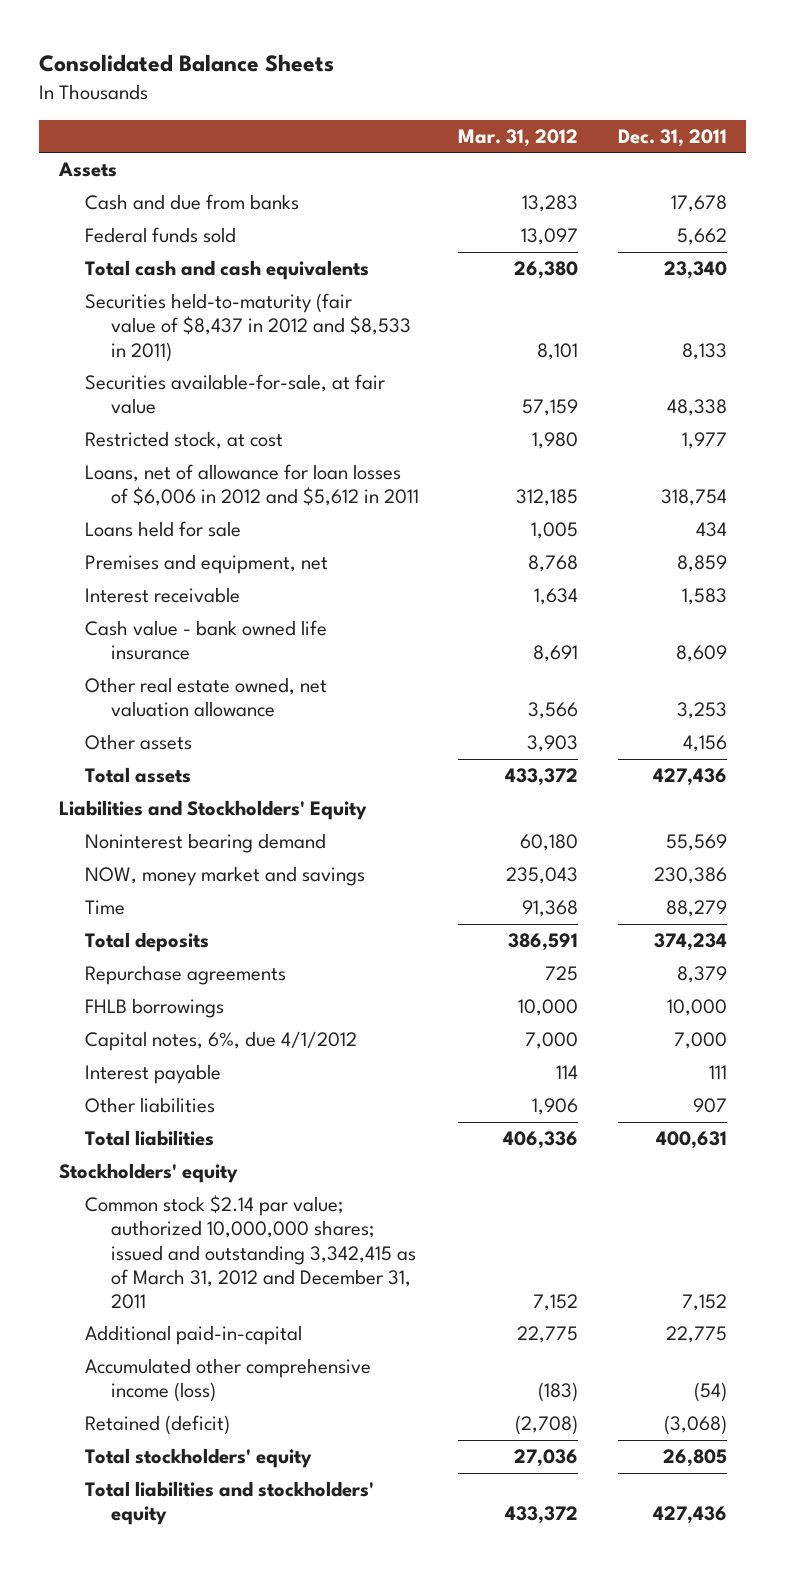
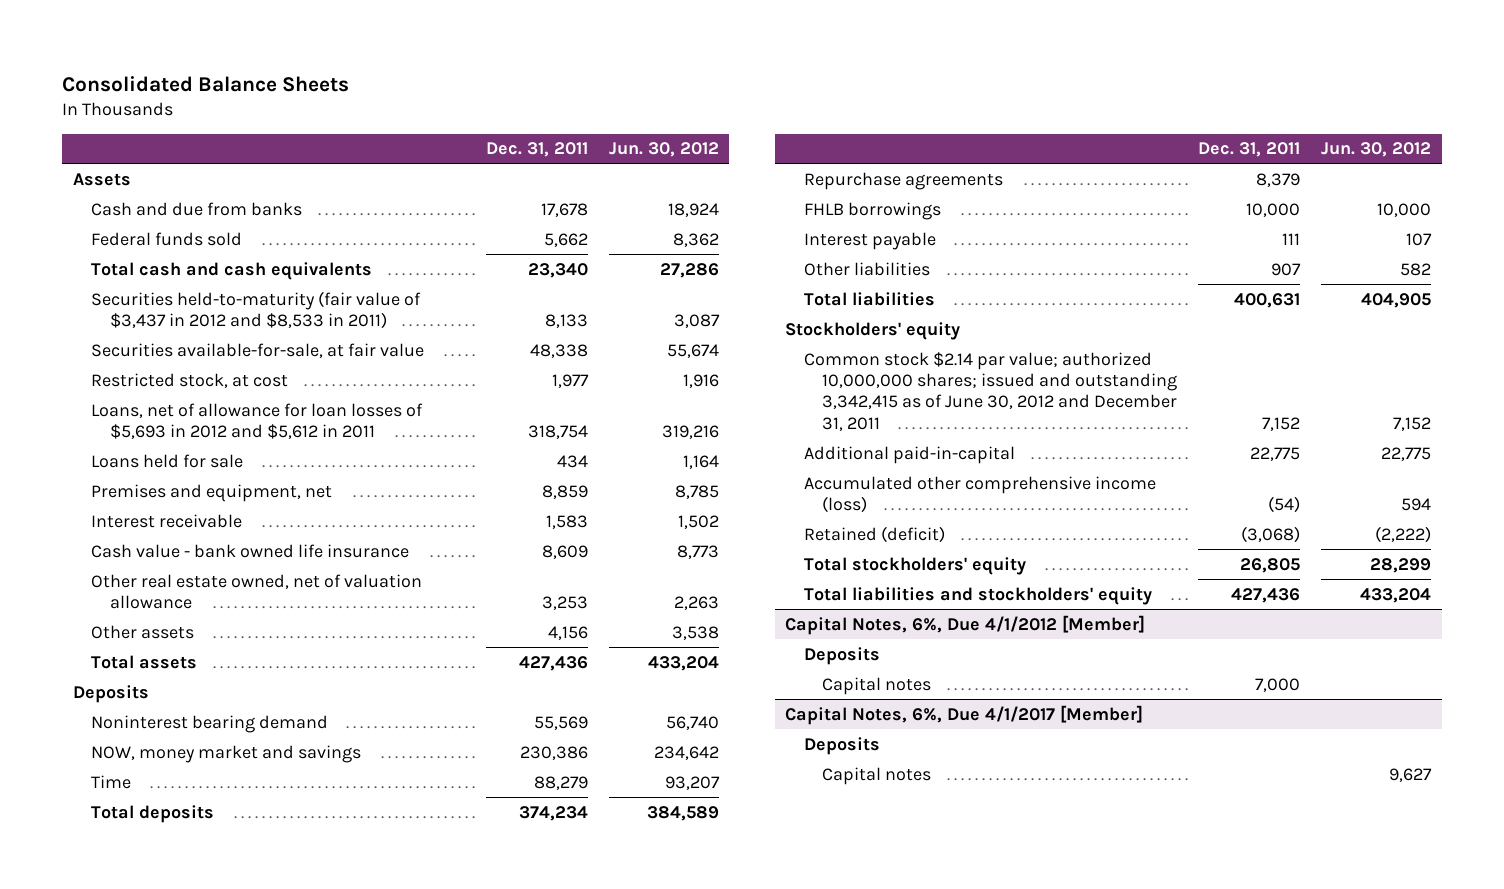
[458,128,579,147] Mar. 31, 2012 -> none
none -> [608,142,719,158] Jun. 30, 2012
[84,293,412,362] Securities held-to-maturity (fair value of $8,437 in 2012 and $8,533 in 2011) -> [91,290,422,329] Securities held-to-maturity (fair value of $3,437 in 2012 and $8,533 in 2011)
[84,464,420,507] Loans, net of allowance for loan losses of $6,006 in 2012 and $5,612 in 2011 -> [91,402,424,439] Loans, net of allowance for loan losses of $5,693 in 2012 and $5,612 in 2011
[84,677,327,718] Other real estate owned, net valuation allowance -> [91,573,423,609] Other real estate owned, net of valuation allowance
[58,800,367,821] Liabilities and Stockholders' Equity -> none
none -> [72,684,149,703] Deposits
[84,1031,357,1052] Capital notes, 6%, due 4/1/2012 -> none
[84,1195,417,1309] Common stock $2.14 par value; authorized 10,000,000 shares; issued and outstanding 3,342,415 as of March 31, 2012 and December 31, 2011 -> [803,351,1178,431] Common stock $2.14 par value; authorized 10,000,000 shares; issued and outstanding 3,342,415 as of June 30, 2012 and December 31, 2011
none -> [785,614,1146,635] Capital Notes, 6%, Due 4/1/2012 [Member]
none -> [803,646,880,665] Deposits
none -> [822,676,932,695] Capital notes
none -> [785,704,1144,725] Capital Notes, 6%, Due 4/1/2017 [Member]
none -> [803,736,880,755] Deposits
none -> [822,766,932,785] Capital notes

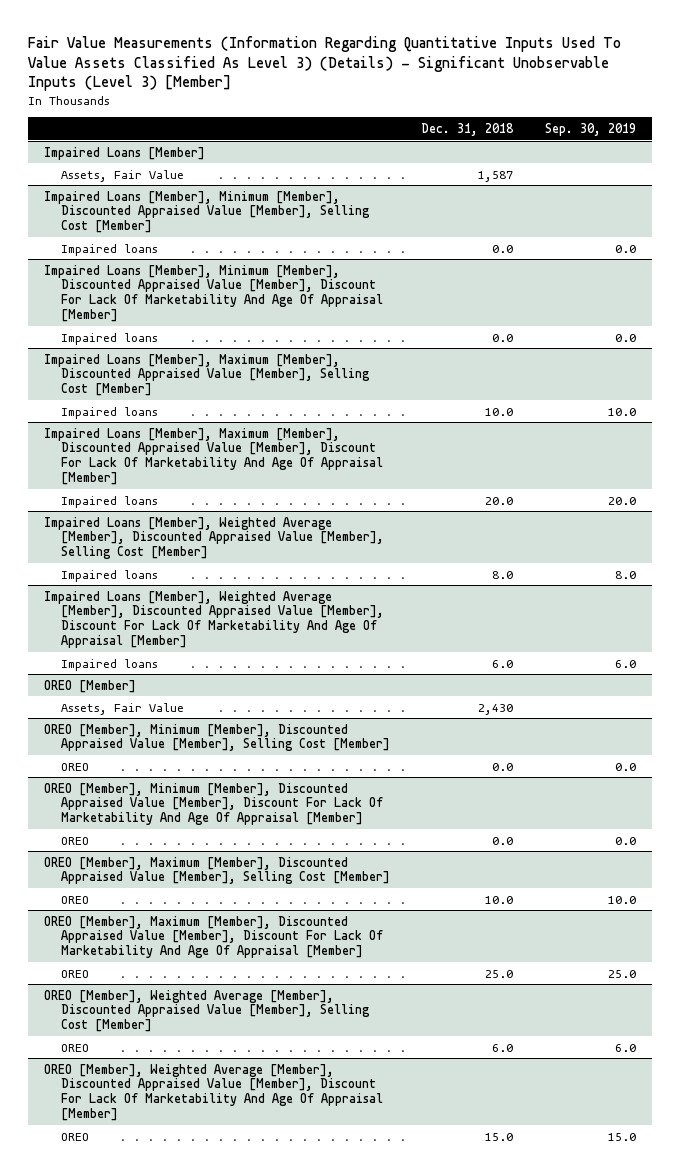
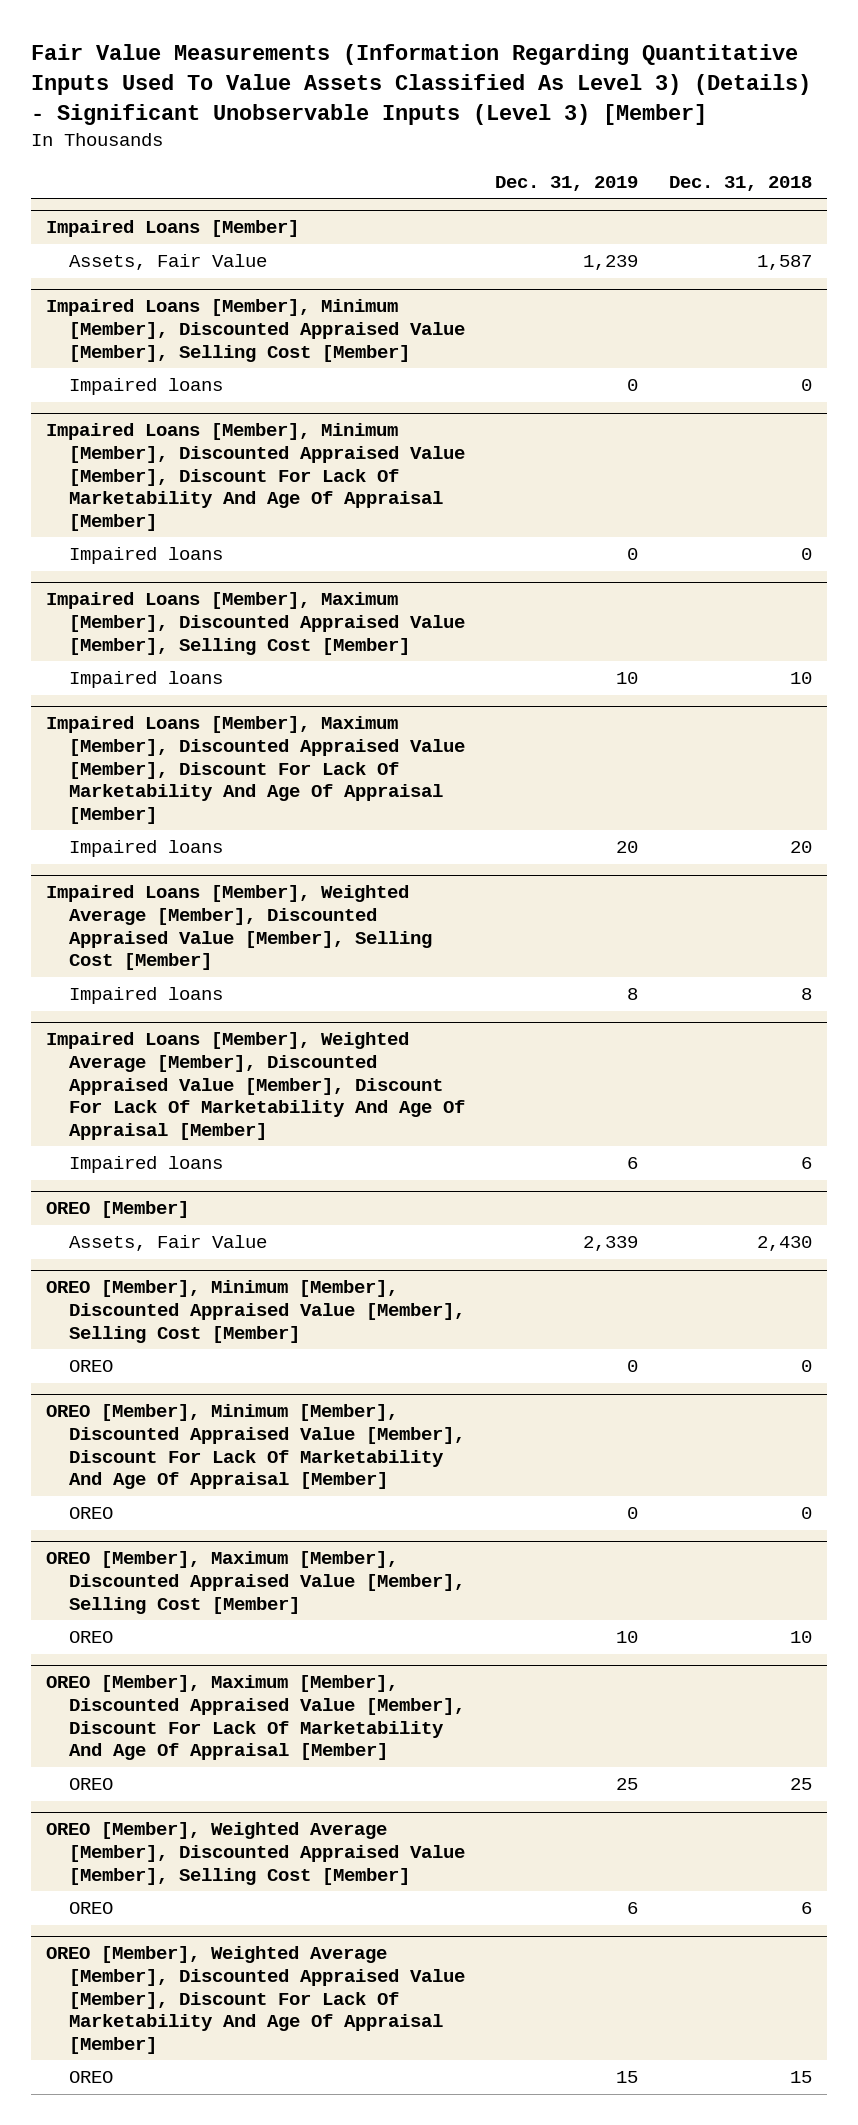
[544,122,636,136] Sep. 30, 2019 -> none
none -> [495,175,639,191] Dec. 31, 2019
[492,244,514,253] 0.0 -> [800,379,812,392] 0
[492,333,514,342] 0.0 -> [800,548,812,561] 0
[485,407,514,416] 10.0 -> [789,672,812,685] 10
[485,496,514,505] 20.0 -> [789,841,812,854] 20
[492,570,514,579] 8.0 -> [800,988,812,1001] 8
[492,659,514,668] 6.0 -> [800,1157,812,1170] 6
[492,762,514,771] 0.0 -> [800,1360,812,1373] 0
[492,836,514,845] 0.0 -> [800,1507,812,1520] 0
[485,895,514,904] 10.0 -> [789,1631,812,1644] 10
[485,969,514,978] 25.0 -> [789,1778,812,1791] 25
[492,1043,514,1052] 6.0 -> [800,1902,812,1915] 6
[485,1132,514,1141] 15.0 -> [789,2071,812,2084] 15

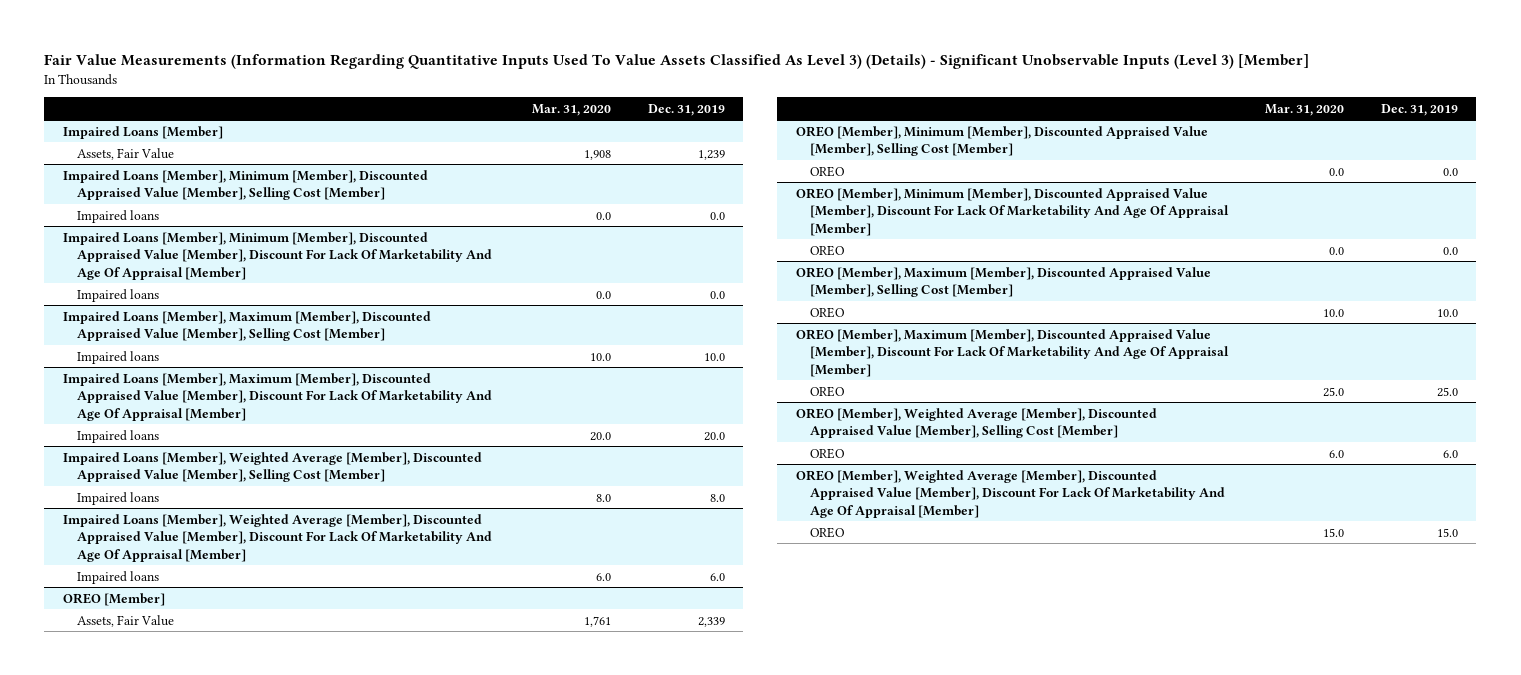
[668,175,812,191] Dec. 31, 2018 -> none
none -> [532,103,612,116] Mar. 31, 2020
[627,379,639,392] 0 -> [709,211,725,220] 0.0
[627,548,639,561] 0 -> [709,290,725,299] 0.0
[616,672,639,685] 10 -> [703,352,725,361] 10.0
[616,841,639,854] 20 -> [703,431,725,441] 20.0
[627,988,639,1001] 8 -> [709,493,725,502] 8.0
[627,1157,639,1170] 6 -> [709,572,725,581] 6.0
[627,1360,639,1373] 0 -> [1442,167,1458,176] 0.0
[627,1507,639,1520] 0 -> [1442,246,1458,255] 0.0
[616,1631,639,1644] 10 -> [1436,308,1458,317] 10.0
[616,1778,639,1791] 25 -> [1436,386,1458,397] 25.0
[627,1902,639,1915] 6 -> [1442,449,1458,458] 6.0
[616,2071,639,2084] 15 -> [1436,527,1458,537] 15.0

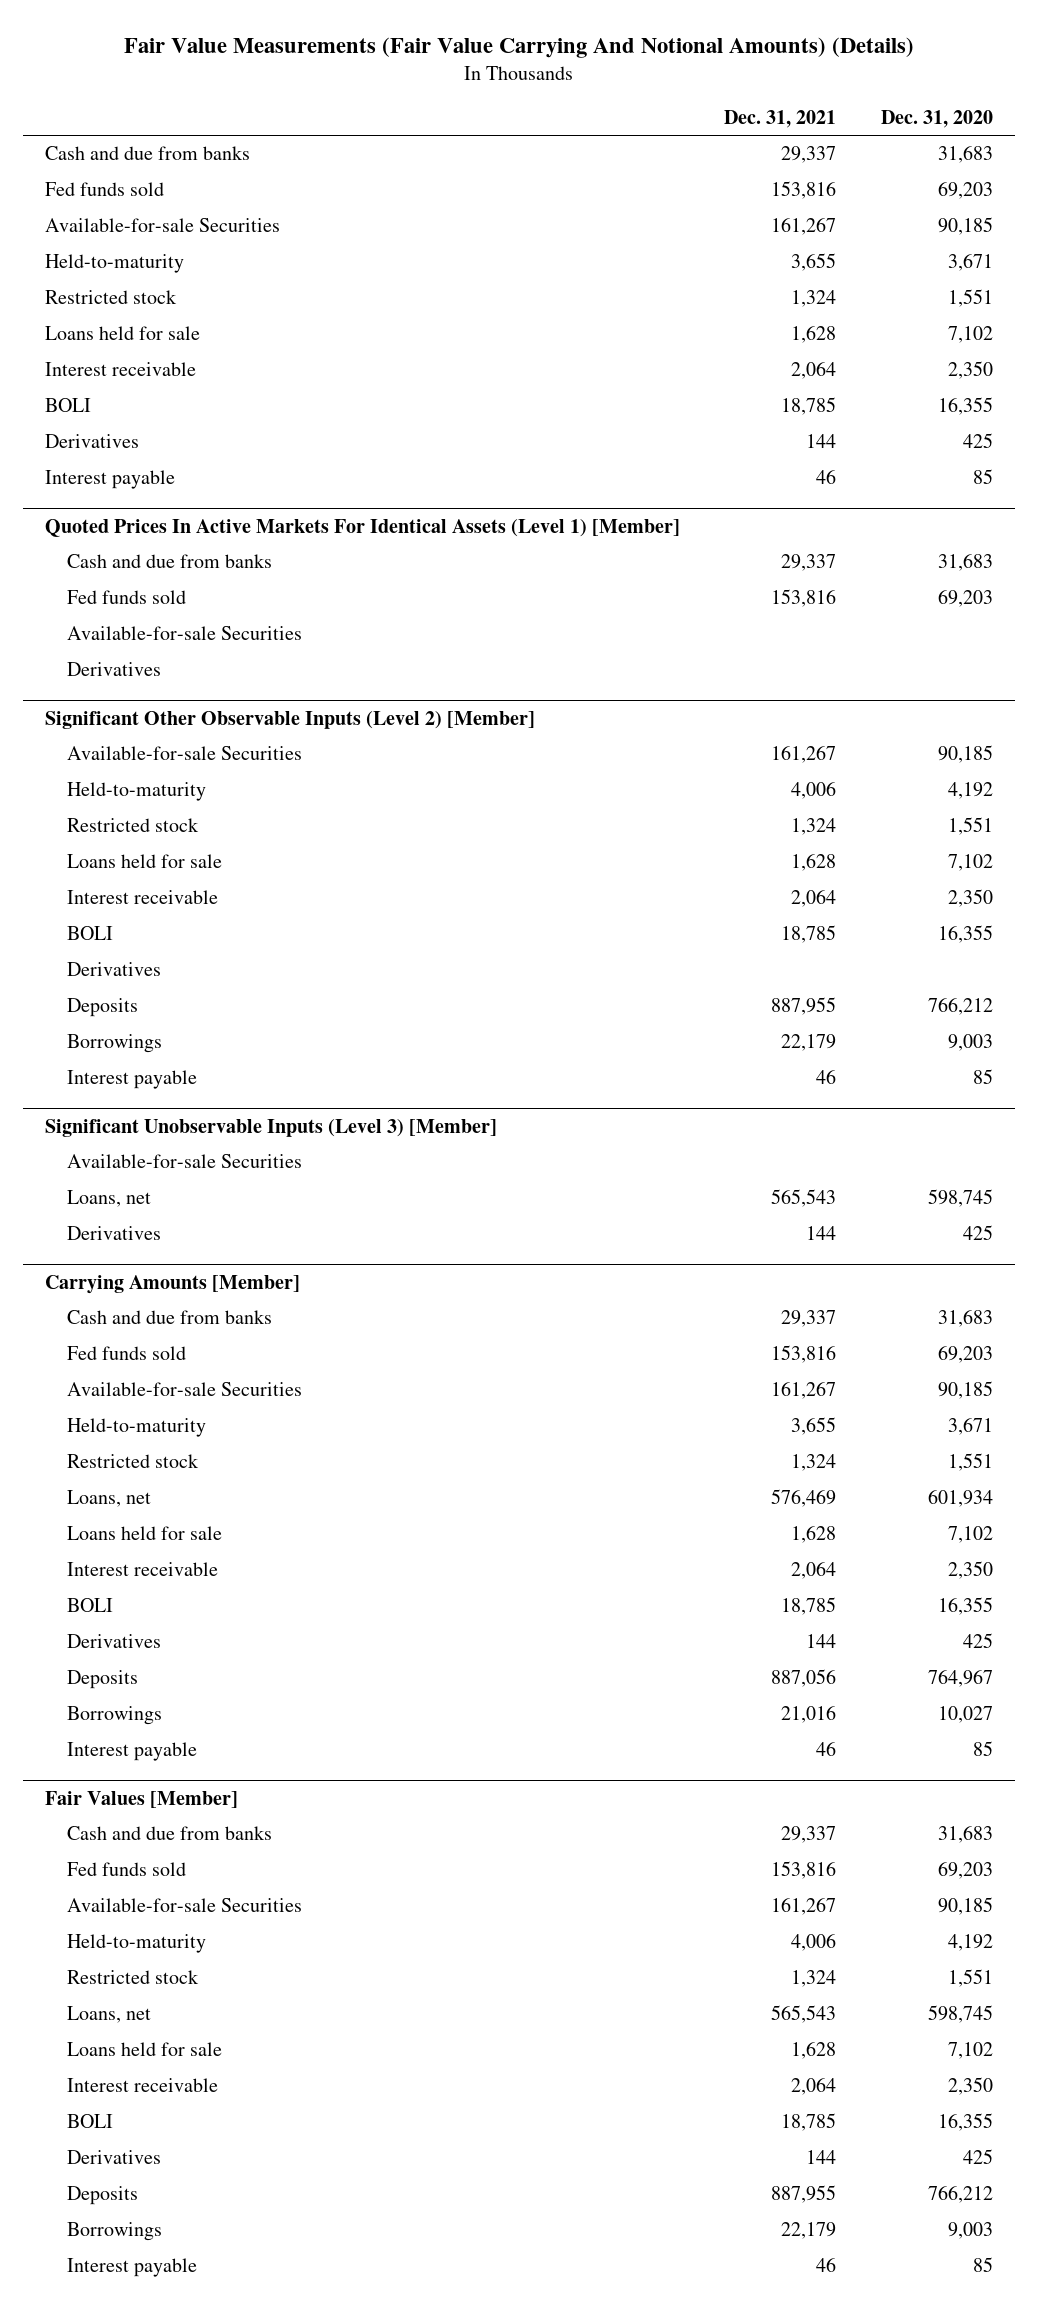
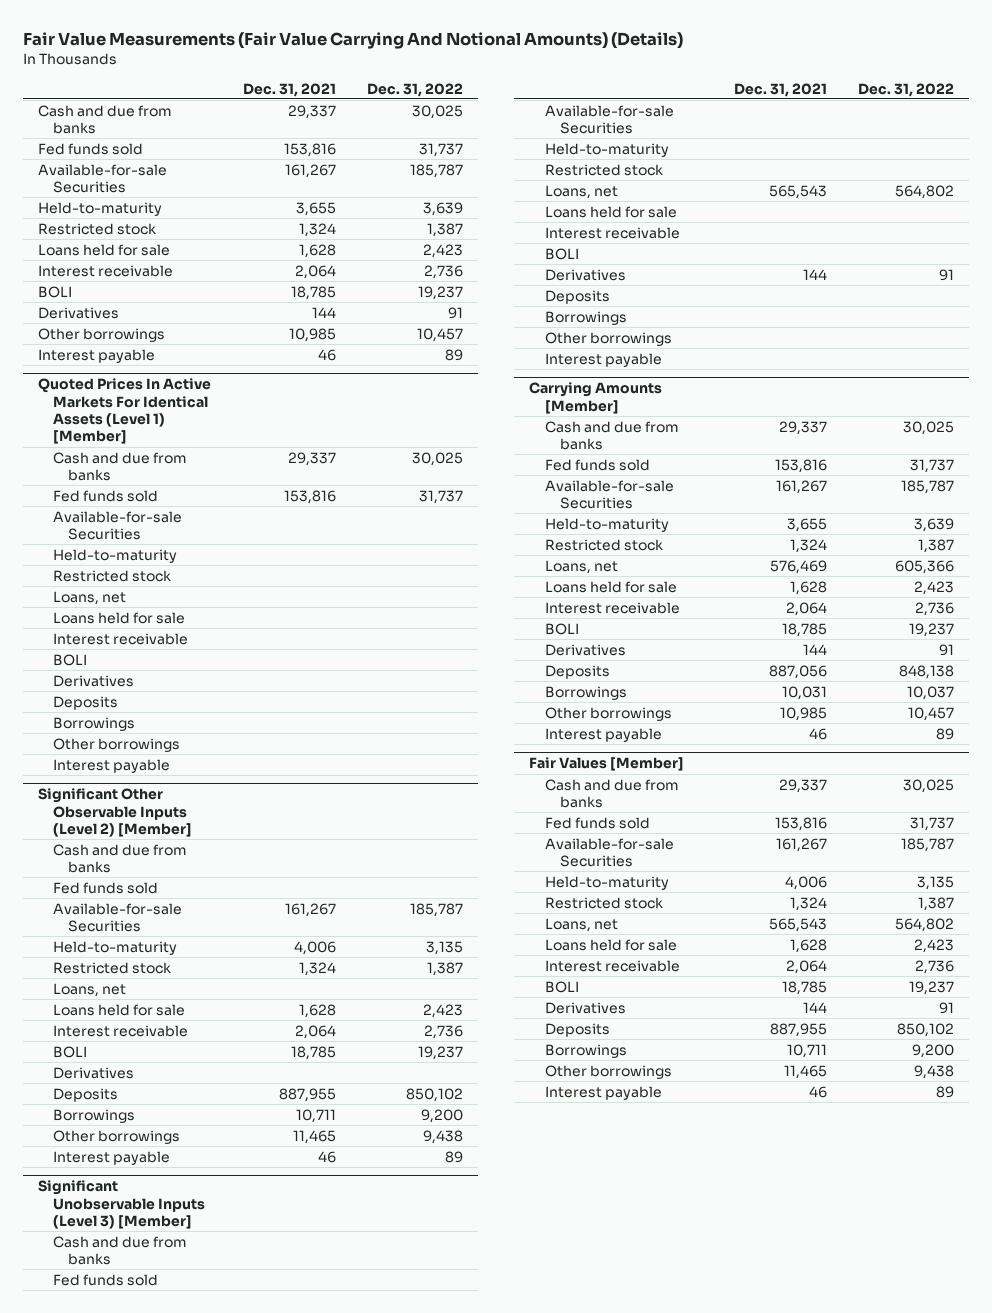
[880,110,993,129] Dec. 31, 2020 -> none
none -> [366,82,463,97] Dec. 31, 2022
none -> [38,327,166,342] Other borrowings
none -> [53,548,178,563] Held-to-maturity
none -> [53,569,172,582] Restricted stock
none -> [53,590,127,605] Loans, net
none -> [53,611,186,624] Loans held for sale
none -> [53,632,189,645] Interest receivable
none -> [53,653,88,666] BOLI
none -> [53,695,119,710] Deposits
none -> [53,716,136,731] Borrowings
none -> [53,737,181,752] Other borrowings
none -> [53,758,171,773] Interest payable
none -> [53,843,188,873] Cash and due from banks
none -> [53,881,159,894] Fed funds sold
none -> [53,982,127,997] Loans, net
[781,1034,837,1052] 22,179 -> [295,1108,336,1123] 10,711
none -> [53,1129,181,1144] Other borrowings
none -> [53,1235,188,1265] Cash and due from banks
none -> [53,1273,159,1286] Fed funds sold
none -> [544,142,669,157] Held-to-maturity
none -> [544,163,663,176] Restricted stock
none -> [544,205,677,218] Loans held for sale
none -> [544,226,680,239] Interest receivable
none -> [544,247,579,260] BOLI
none -> [544,289,610,304] Deposits
none -> [544,310,627,325] Borrowings
none -> [544,331,672,346] Other borrowings
none -> [544,352,662,367] Interest payable
[781,1705,837,1724] 21,016 -> [781,685,827,700] 10,031
none -> [544,706,672,721] Other borrowings
[781,2222,837,2240] 22,179 -> [786,1043,827,1058] 10,711
none -> [544,1064,672,1079] Other borrowings

